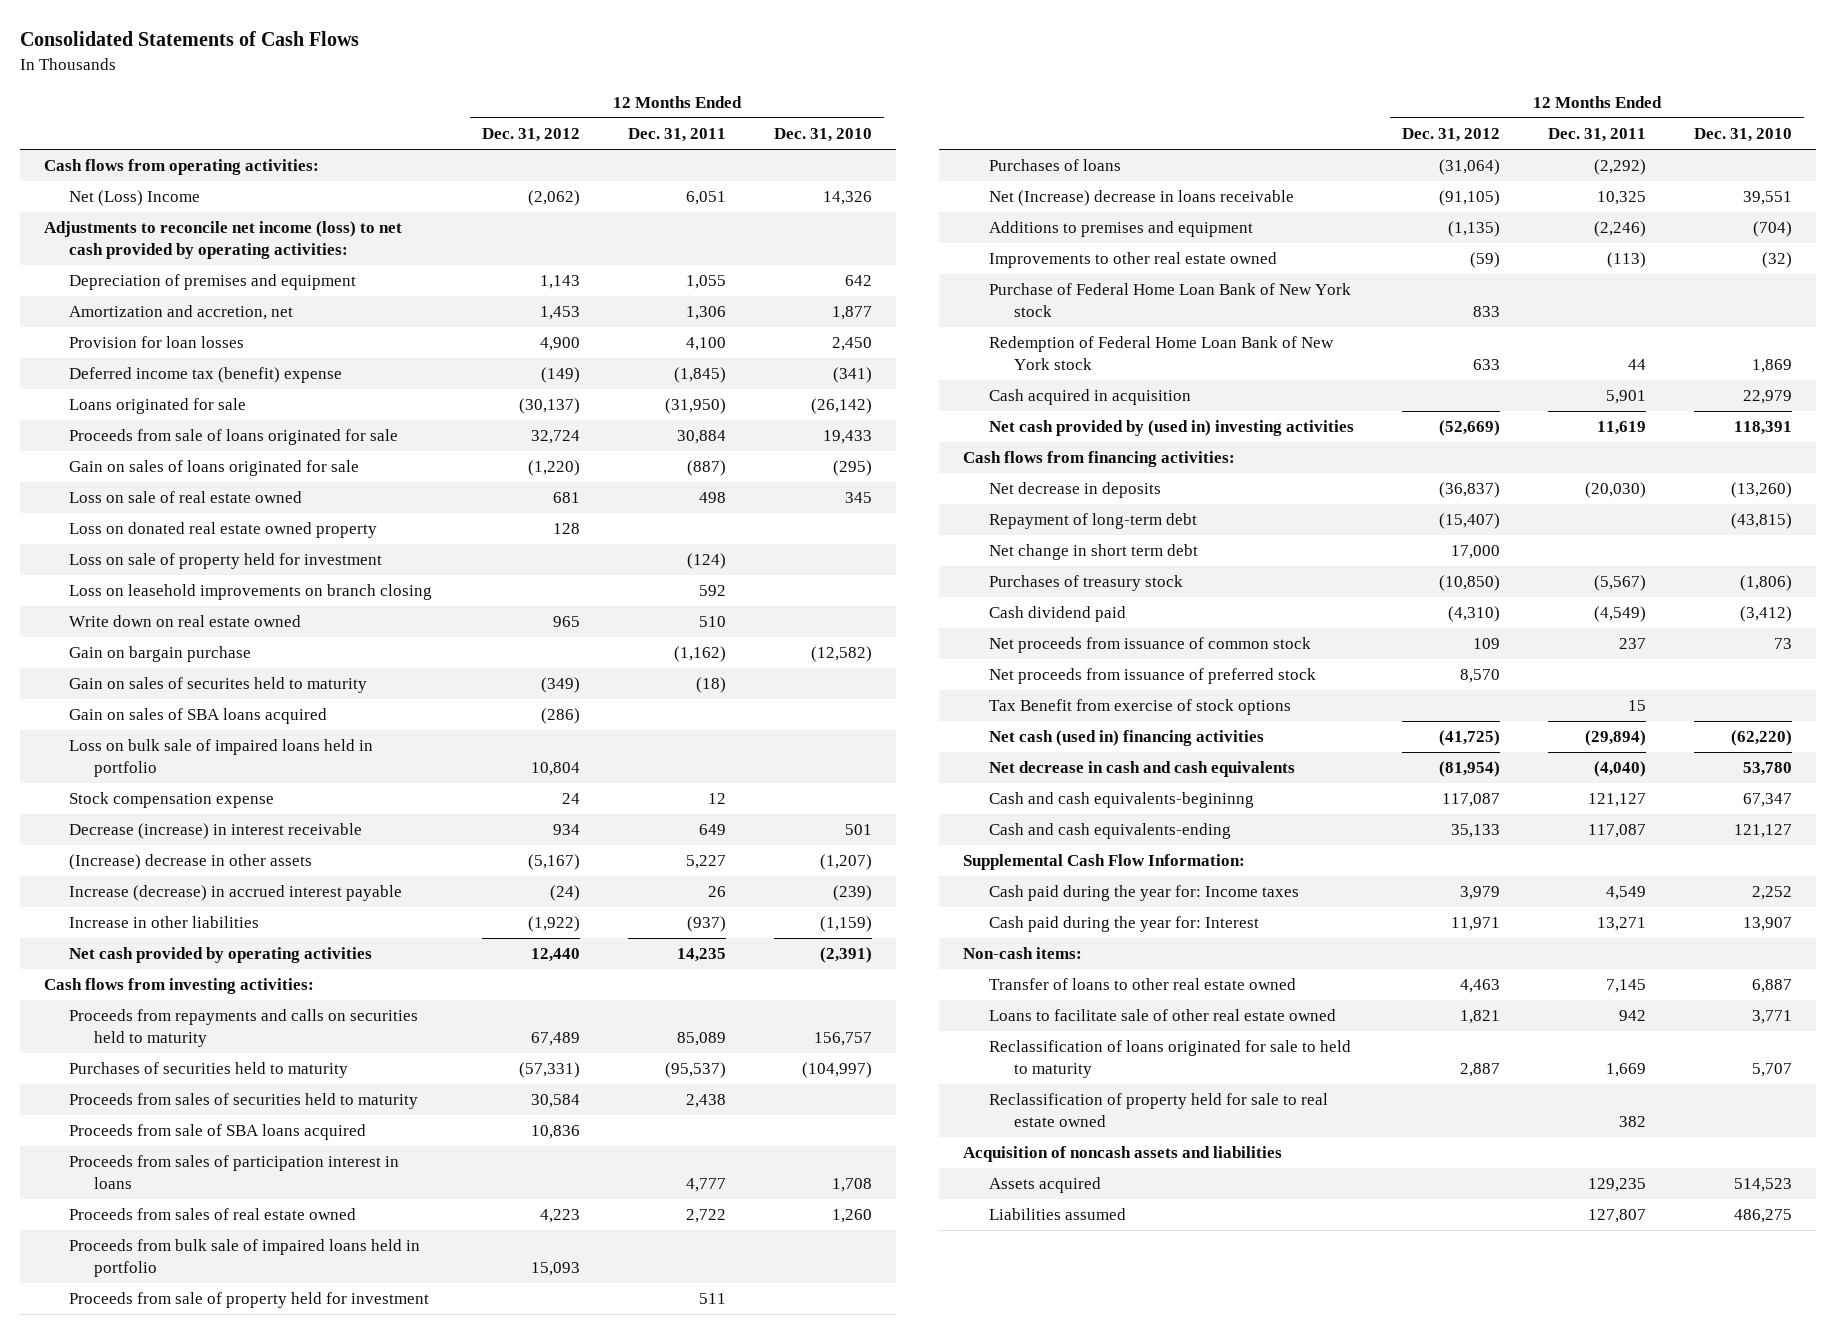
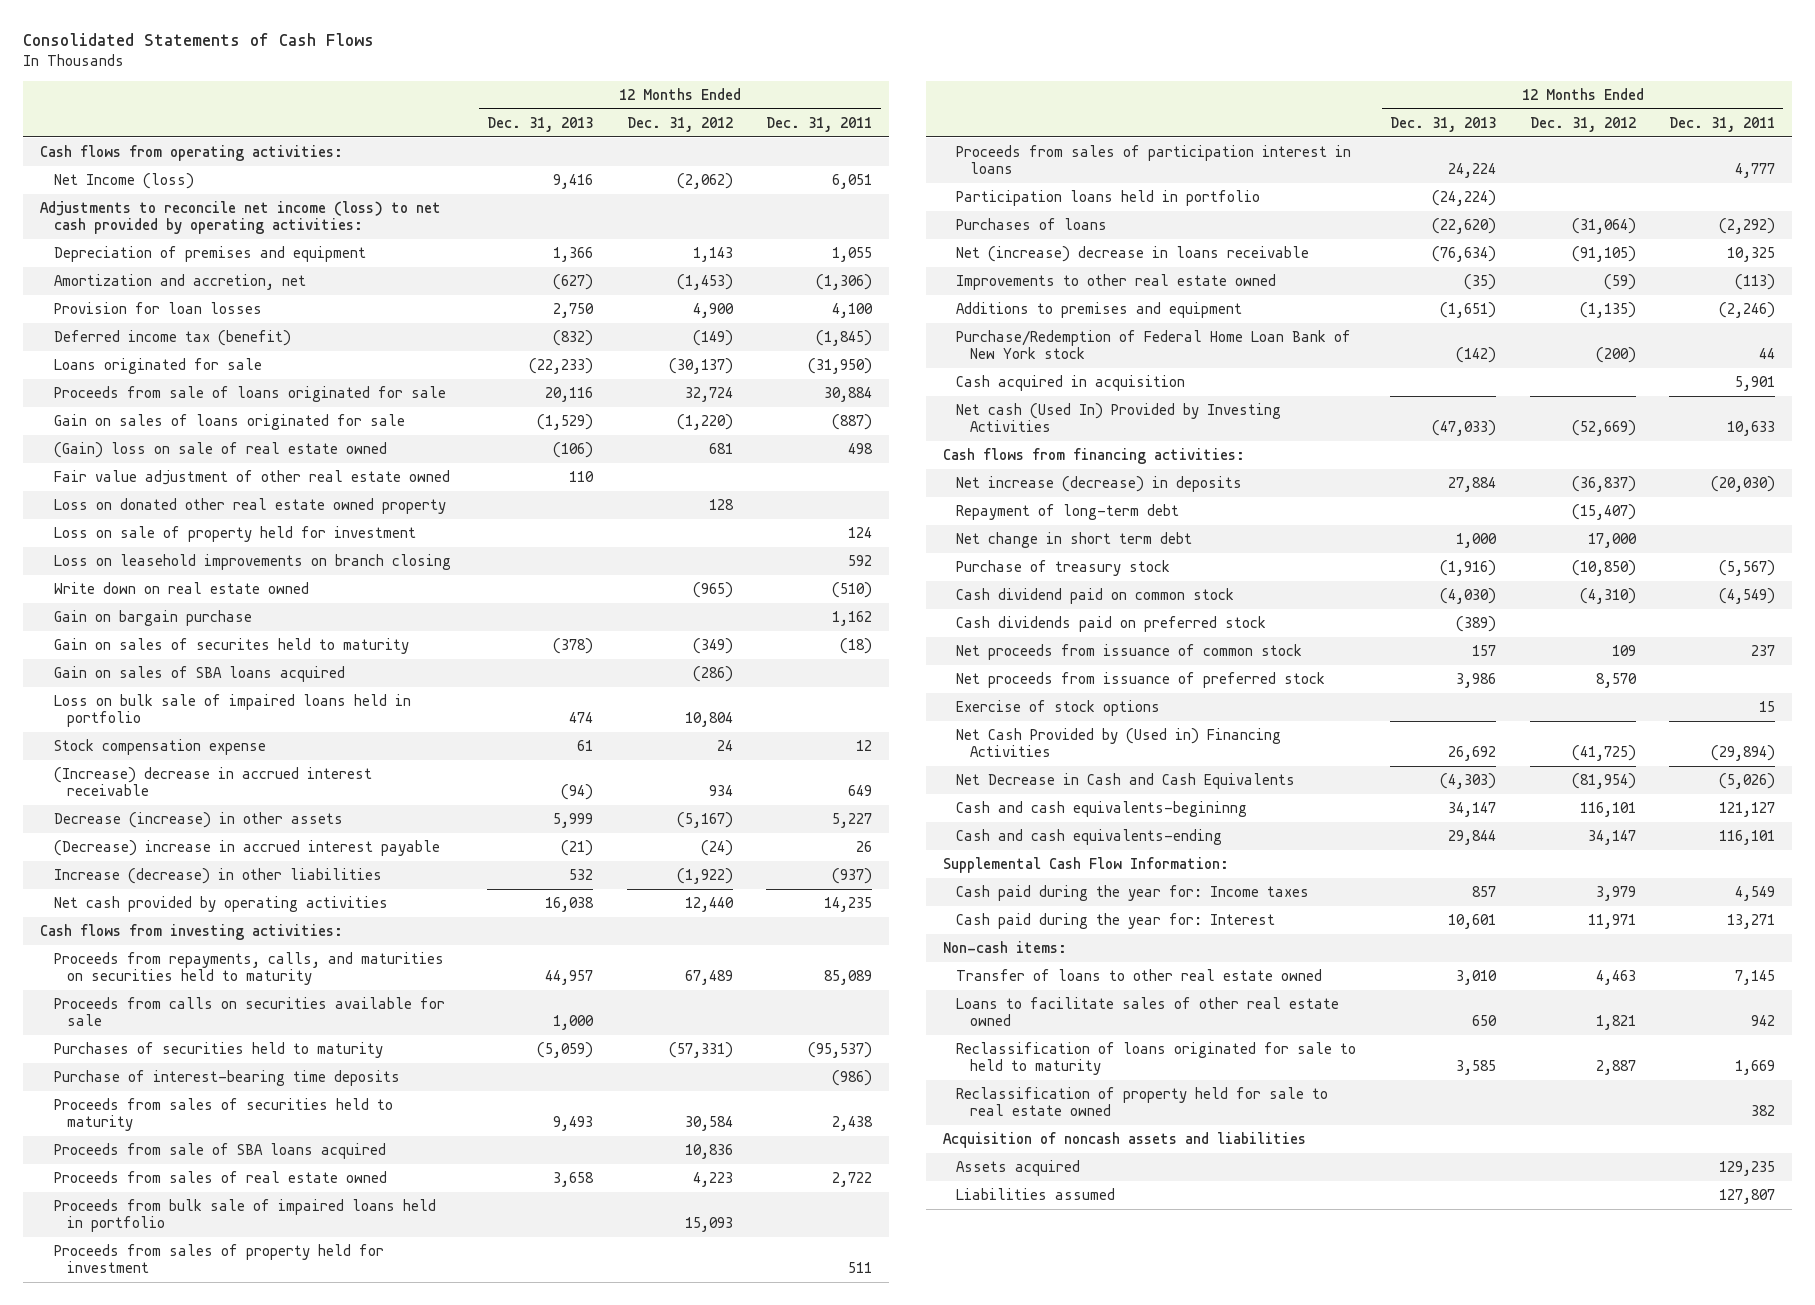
[774,128,873,143] Dec. 31, 2010 -> none
none -> [487,116,594,132] Dec. 31, 2013
[68,190,200,207] Net (Loss) Income -> [53,173,194,190] Net Income (loss)
[540,306,581,321] 1,453 -> [676,274,733,291] (1,453)
[686,306,727,321] 1,306 -> [816,274,873,291] (1,306)
[68,367,342,384] Deferred income tax (benefit) expense -> [53,330,291,347] Deferred income tax (benefit)
[68,491,302,504] Loss on sale of real estate owned -> [53,442,387,459] (Gain) loss on sale of real estate owned
none -> [53,470,450,486] Fair value adjustment of other real estate owned
[68,522,377,539] Loss on donated real estate owned property -> [53,498,446,515] Loss on donated other real estate owned property
[687,553,727,570] (124) -> [848,527,873,539] 124
[553,616,581,628] 965 -> [692,582,733,599] (965)
[699,616,727,628] 510 -> [832,582,873,599] (510)
[674,646,727,663] (1,162) -> [832,611,873,627] 1,162
[68,823,362,840] Decrease (increase) in interest receivable -> [53,767,372,797] (Increase) decrease in accrued interest receivable
[68,854,312,871] (Increase) decrease in other assets -> [53,812,343,829] Decrease (increase) in other assets
[68,885,402,902] Increase (decrease) in accrued interest payable -> [53,840,440,857] (Decrease) increase in accrued interest payable
[68,916,259,929] Increase in other liabilities -> [53,868,382,885] Increase (decrease) in other liabilities
[68,1009,418,1047] Proceeds from repayments and calls on securities held to maturity -> [53,952,444,986] Proceeds from repayments, calls, and maturities on securities held to maturity
none -> [53,997,445,1027] Proceeds from calls on securities available for sale
none -> [53,1070,400,1087] Purchase of interest-bearing time deposits
[68,1292,429,1309] Proceeds from sale of property held for investment -> [53,1244,384,1274] Proceeds from sales of property held for investment
[68,1155,399,1189] Proceeds from sales of participation interest in loans -> [956,145,1352,175] Proceeds from sales of participation interest in loans
none -> [956,190,1261,207] Participation loans held in portfolio
[988,190,1294,207] Net (Increase) decrease in loans receivable -> [956,246,1310,263] Net (increase) decrease in loans receivable
[988,283,1351,317] Purchase of Federal Home Loan Bank of New York stock -> none
[988,221,1253,238] Additions to premises and equipment -> [956,302,1243,319] Additions to premises and equipment
[988,336,1334,370] Redemption of Federal Home Loan Bank of New York stock -> [956,330,1352,360] Purchase/Redemption of Federal Home Loan Bank of New York stock
[1472,358,1500,370] 633 -> [1595,347,1636,364] (200)
[988,420,1354,437] Net cash provided by (used in) investing activities -> [956,403,1282,433] Net cash (Used In) Provided by Investing Activities
[1596,421,1646,436] 11,619 -> [1727,421,1776,437] 10,633
[988,482,1161,499] Net decrease in deposits -> [956,476,1243,493] Net increase (decrease) in deposits
[988,575,1183,592] Purchases of treasury stock -> [956,560,1171,577] Purchase of treasury stock
[988,606,1126,623] Cash dividend paid -> [956,588,1235,605] Cash dividend paid on common stock
none -> [956,616,1267,633] Cash dividends paid on preferred stock
[988,699,1291,716] Tax Benefit from exercise of stock options -> [956,700,1161,717] Exercise of stock options
[988,730,1264,747] Net cash (used in) financing activities -> [956,728,1282,758] Net Cash Provided by (Used in) Financing Activities
[988,761,1295,778] Net decrease in cash and cash equivalents -> [956,773,1296,790] Net Decrease in Cash and Cash Equivalents
[1593,761,1646,778] (4,040) -> [1719,773,1776,790] (5,026)
[1441,793,1500,808] 117,087 -> [1579,802,1636,818] 116,101
[1450,824,1500,839] 35,133 -> [1587,830,1636,846] 34,147
[1587,824,1646,839] 117,087 -> [1719,830,1776,846] 116,101
[988,1009,1336,1022] Loans to facilitate sale of other real estate owned -> [956,997,1340,1027] Loans to facilitate sales of other real estate owned

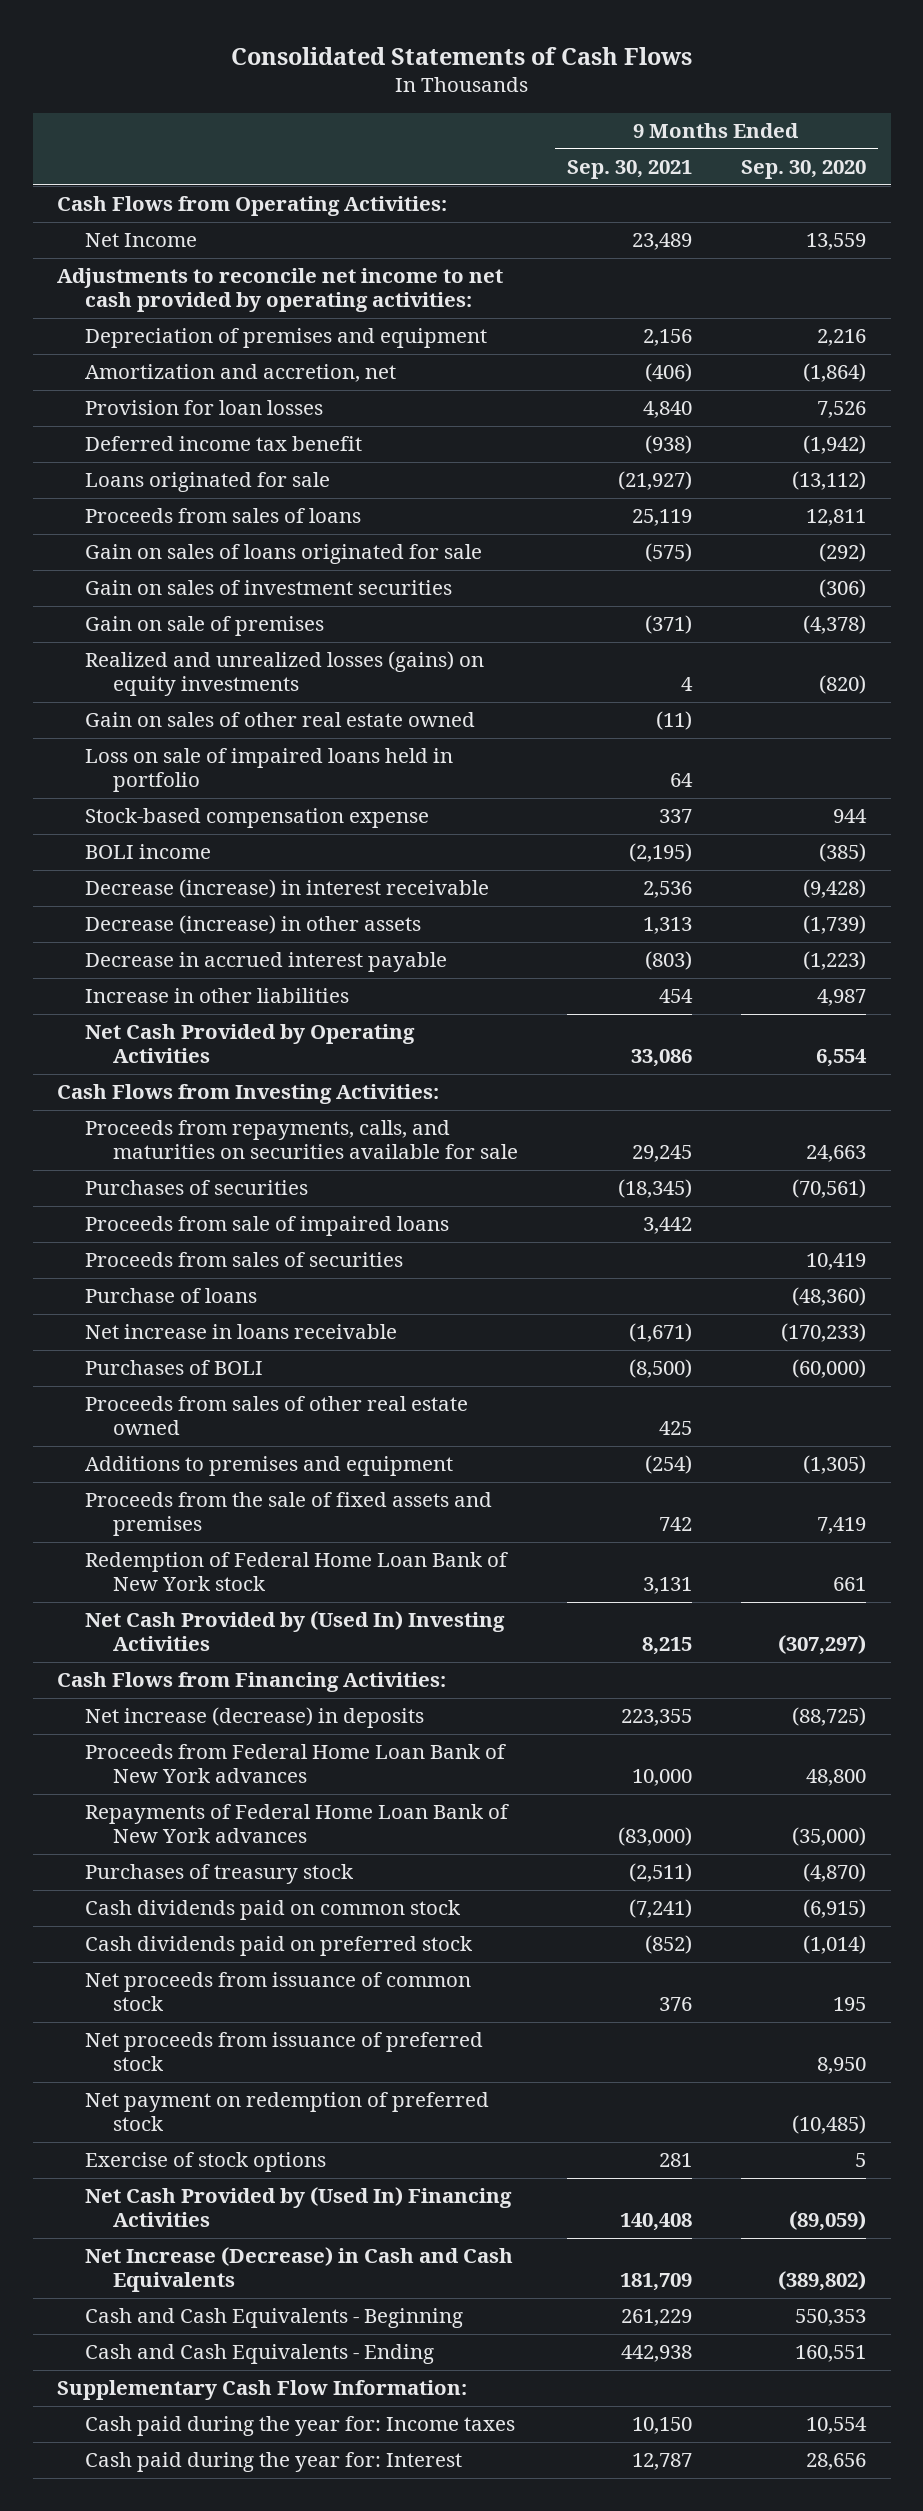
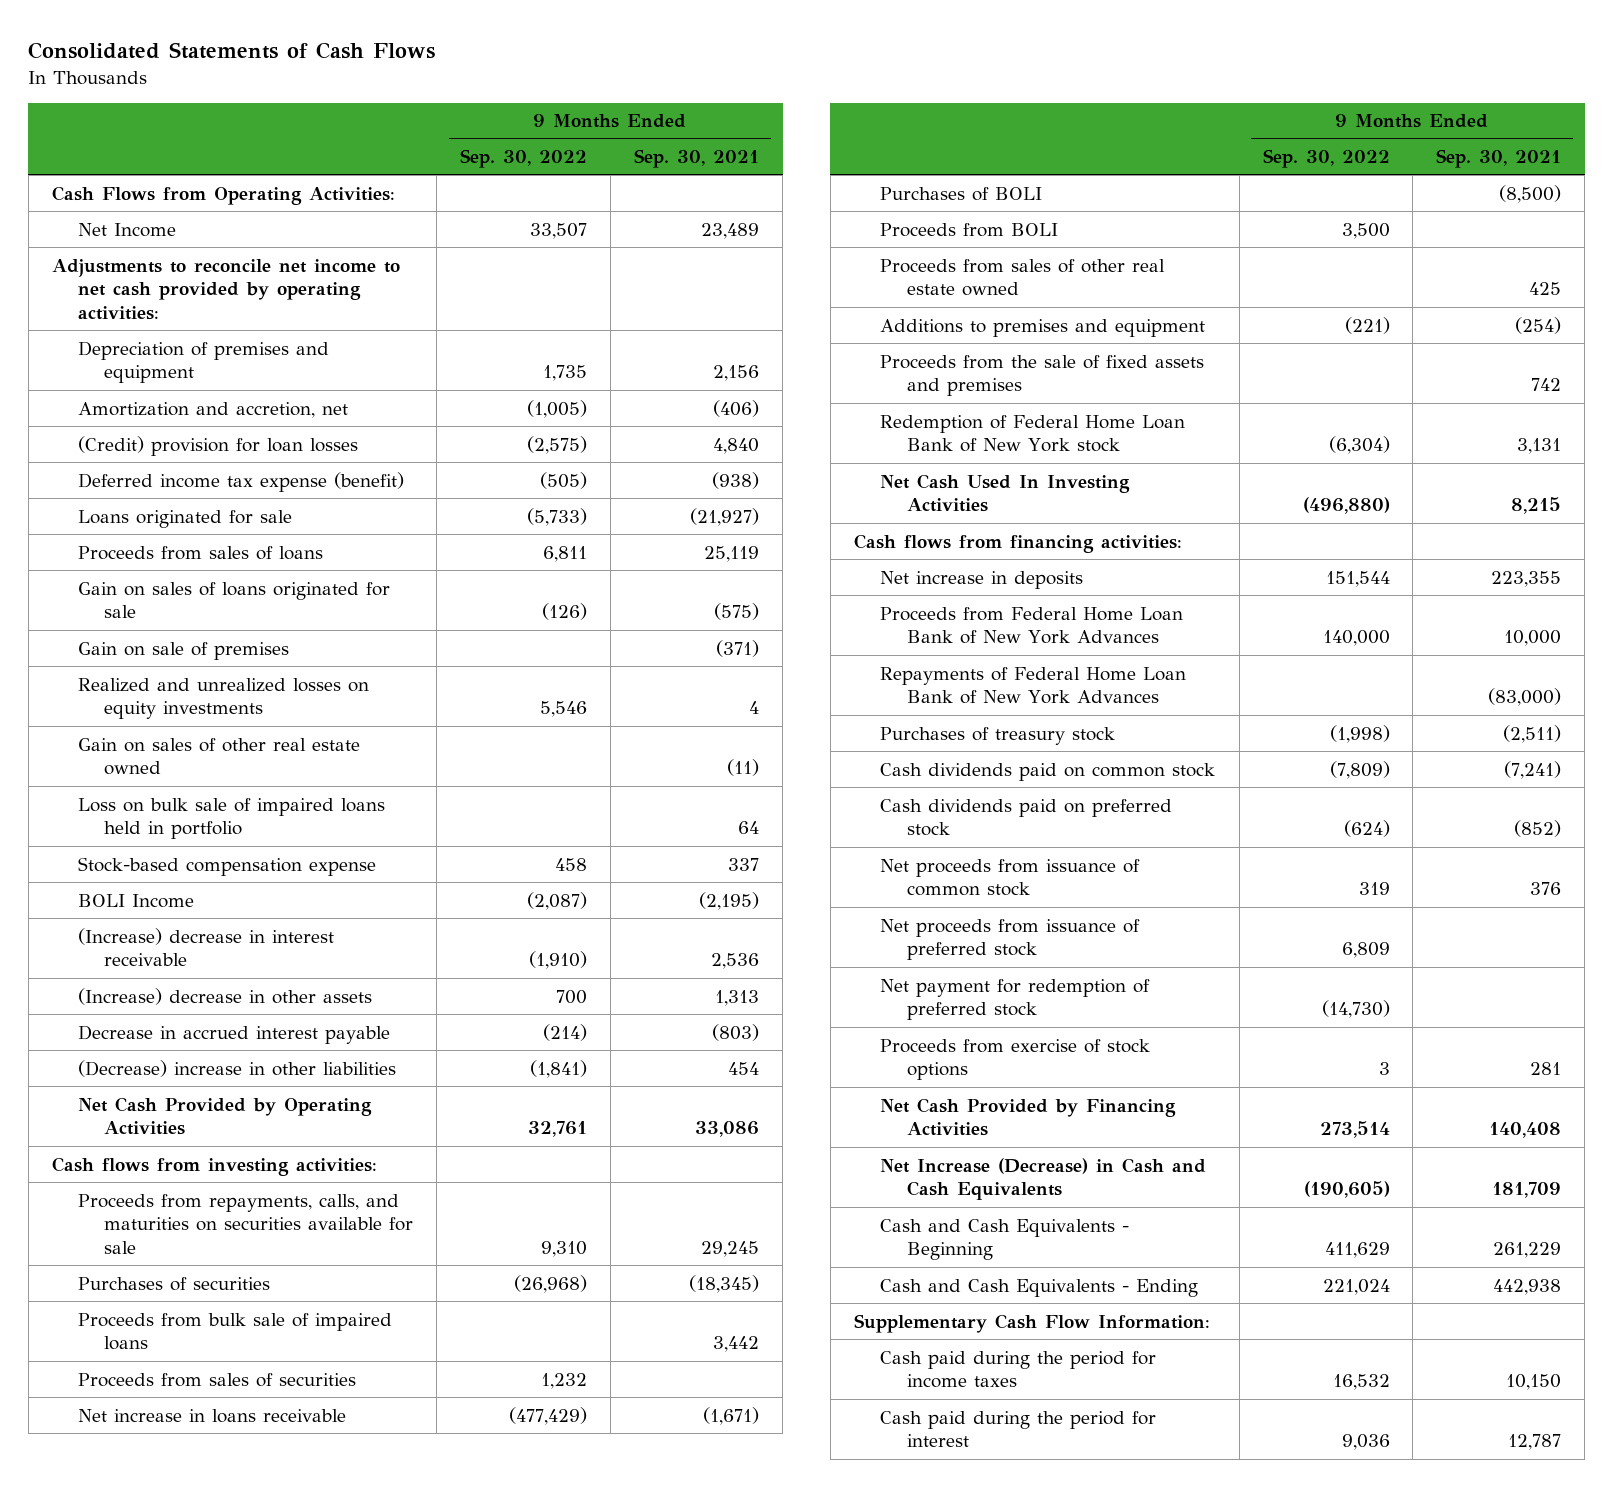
[741,159,867,179] Sep. 30, 2020 -> none
none -> [460,148,588,168] Sep. 30, 2022
[85,400,324,416] Provision for loan losses -> [78,435,359,456] (Credit) provision for loan losses
[85,436,363,452] Deferred income tax benefit -> [78,471,405,492] Deferred income tax expense (benefit)
[85,580,453,596] Gain on sales of investment securities -> none
[85,651,485,697] Realized and unrealized losses (gains) on equity investments -> [78,677,370,720] Realized and unrealized losses on equity investments
[85,748,454,793] Loss on sale of impaired loans held in portfolio -> [78,797,386,840] Loss on bulk sale of impaired loans held in portfolio
[85,844,212,860] BOLI income -> [78,893,195,908] BOLI Income
[85,879,490,899] Decrease (increase) in interest receivable -> [78,927,335,967] (Increase) decrease in interest receivable
[85,915,422,935] Decrease (increase) in other assets -> [78,987,373,1005] (Increase) decrease in other assets
[85,988,350,1004] Increase in other liabilities -> [78,1059,397,1077] (Decrease) increase in other liabilities
[57,1084,440,1105] Cash Flows from Investing Activities: -> [51,1156,377,1176] Cash flows from investing activities:
[85,1216,450,1237] Proceeds from sale of impaired loans -> [78,1312,393,1351] Proceeds from bulk sale of impaired loans
[85,1288,258,1304] Purchase of loans -> none
none -> [880,222,1059,237] Proceeds from BOLI
[85,1611,506,1652] Net Cash Provided by (Used In) Investing Activities -> [880,473,1131,513] Net Cash Used In Investing Activities
[57,1672,447,1693] Cash Flows from Financing Activities: -> [853,533,1182,553] Cash flows from financing activities:
[85,1707,425,1729] Net increase (decrease) in deposits -> [880,570,1084,589] Net increase in deposits
[85,1744,507,1784] Proceeds from Federal Home Loan Bank of New York advances -> [880,606,1184,645] Proceeds from Federal Home Loan Bank of New York Advances
[85,1804,510,1844] Repayments of Federal Home Loan Bank of New York advances -> [880,666,1187,705] Repayments of Federal Home Loan Bank of New York Advances
[85,2092,490,2132] Net payment on redemption of preferred stock -> [880,978,1151,1021] Net payment for redemption of preferred stock
[85,2152,327,2173] Exercise of stock options -> [880,1038,1151,1081] Proceeds from exercise of stock options
[85,2187,513,2228] Net Cash Provided by (Used In) Financing Activities -> [880,1097,1177,1137] Net Cash Provided by Financing Activities
[85,2416,516,2437] Cash paid during the year for: Income taxes -> [880,1350,1157,1389] Cash paid during the period for income taxes
[85,2452,463,2473] Cash paid during the year for: Interest -> [880,1410,1157,1448] Cash paid during the period for interest

